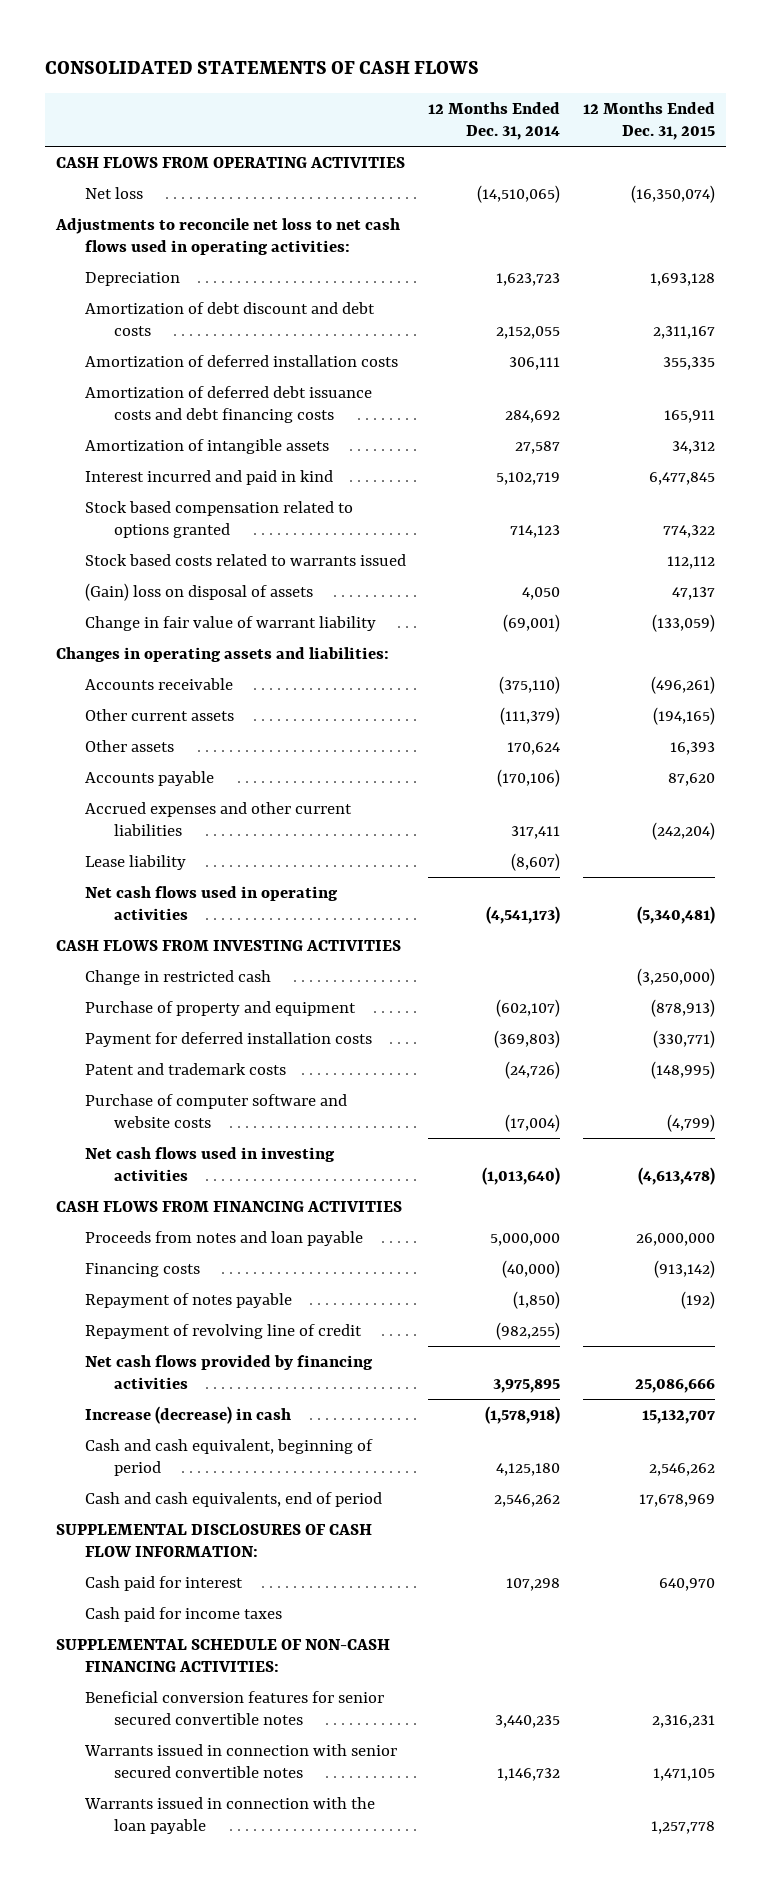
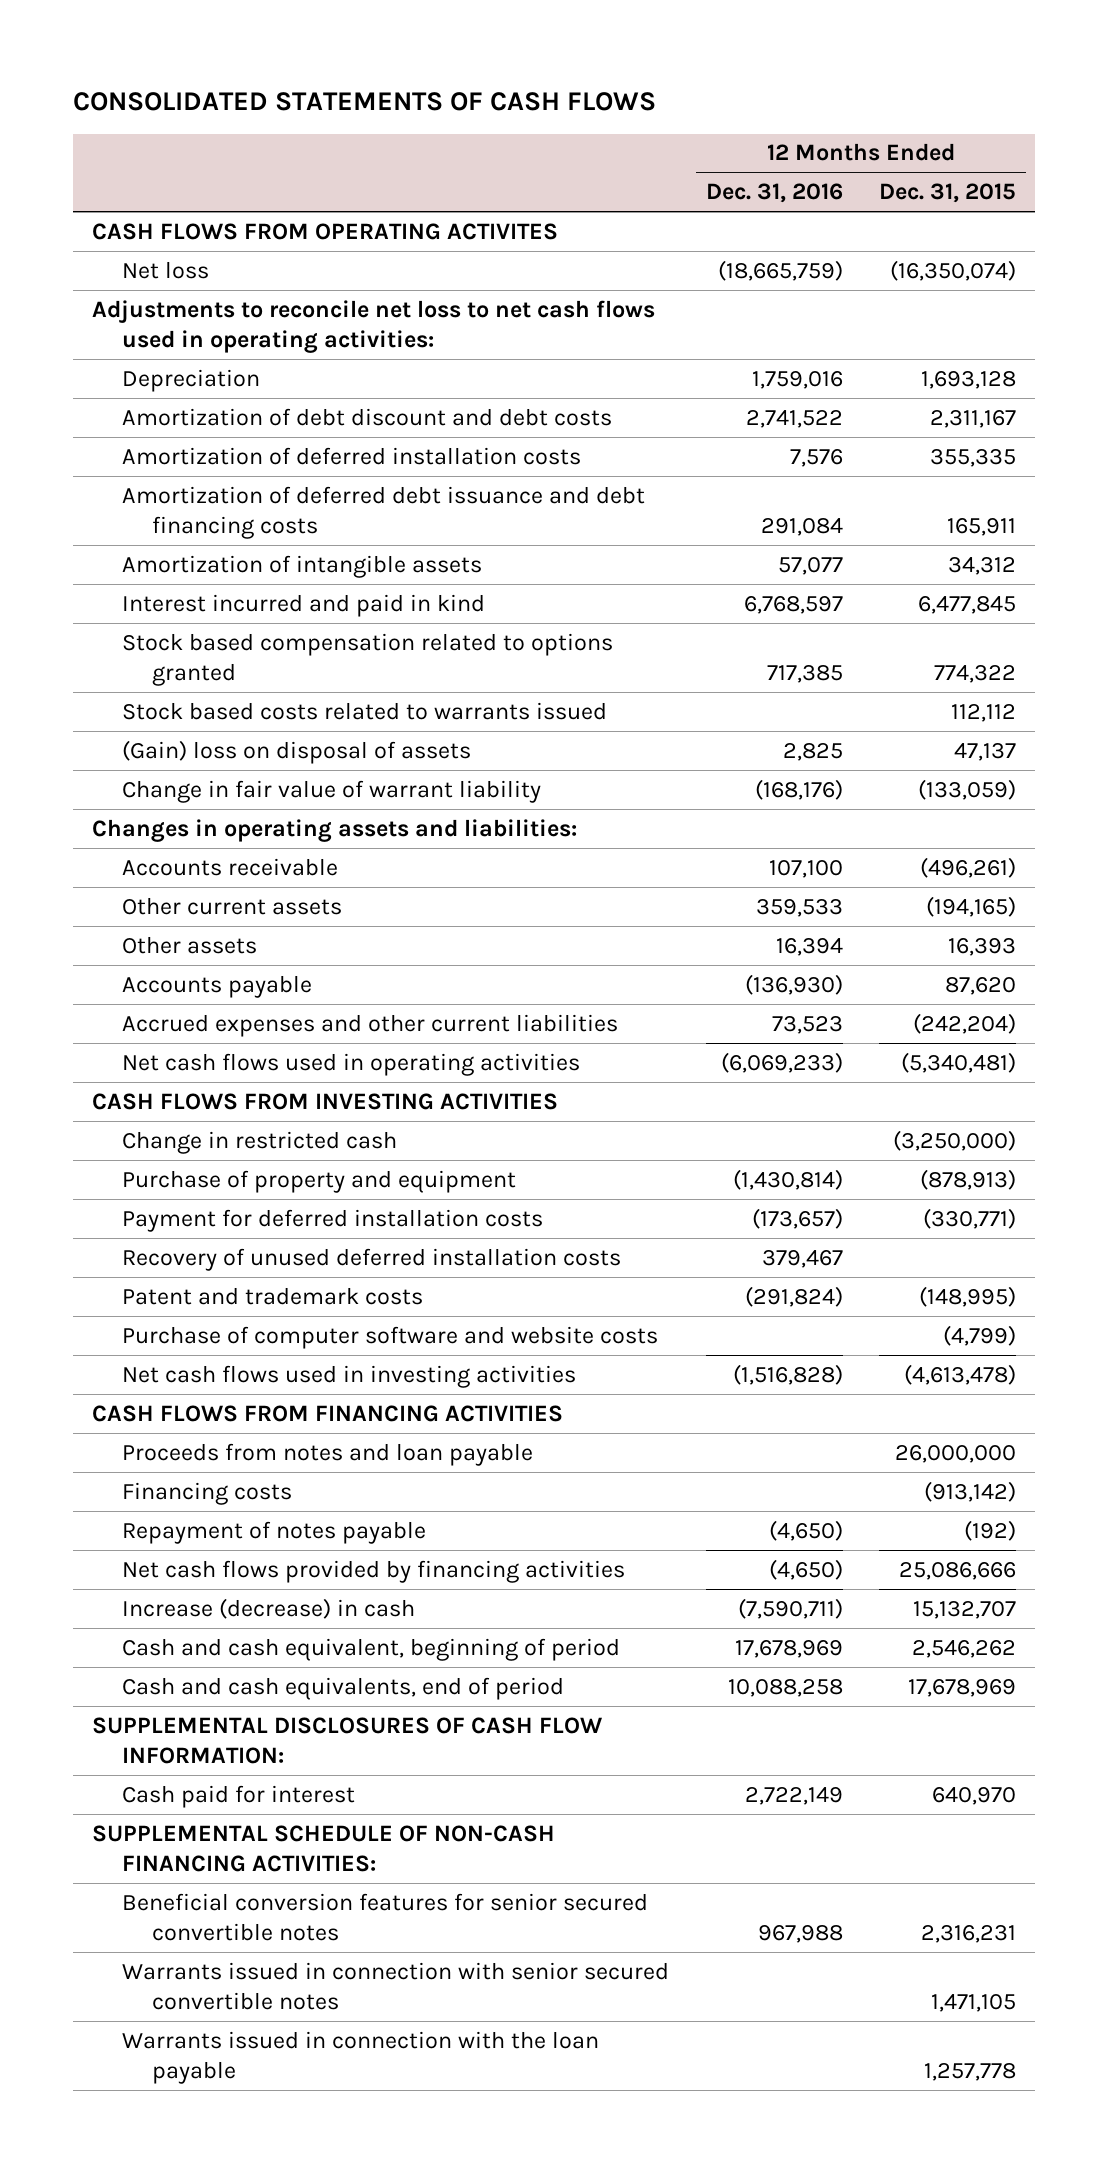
[428,102,561,141] 12 Months Ended Dec. 31, 2014 -> none
none -> [705,183,843,204] Dec. 31, 2016
[55,156,405,168] CASH FLOWS FROM OPERATING ACTIVITIES -> [91,222,558,240] CASH FLOWS FROM OPERATING ACTIVITES
[84,385,372,423] Amortization of deferred debt issuance costs and debt financing costs -> [121,485,645,539] Amortization of deferred debt issuance and debt financing costs
[84,854,186,870] Lease liability -> none
none -> [121,1247,621,1271] Recovery of unused deferred installation costs
[84,1323,362,1339] Repayment of revolving line of credit -> none
[84,1606,282,1622] Cash paid for income taxes -> none

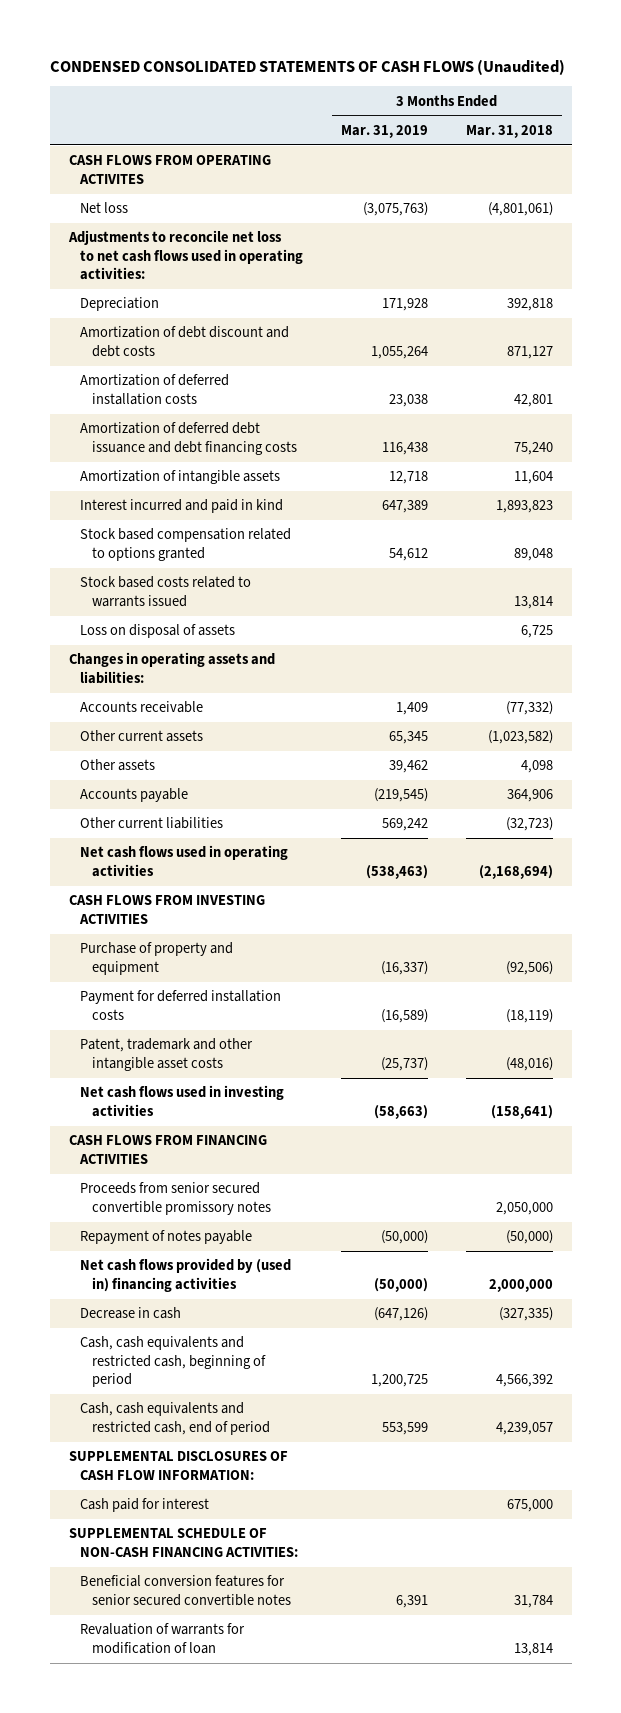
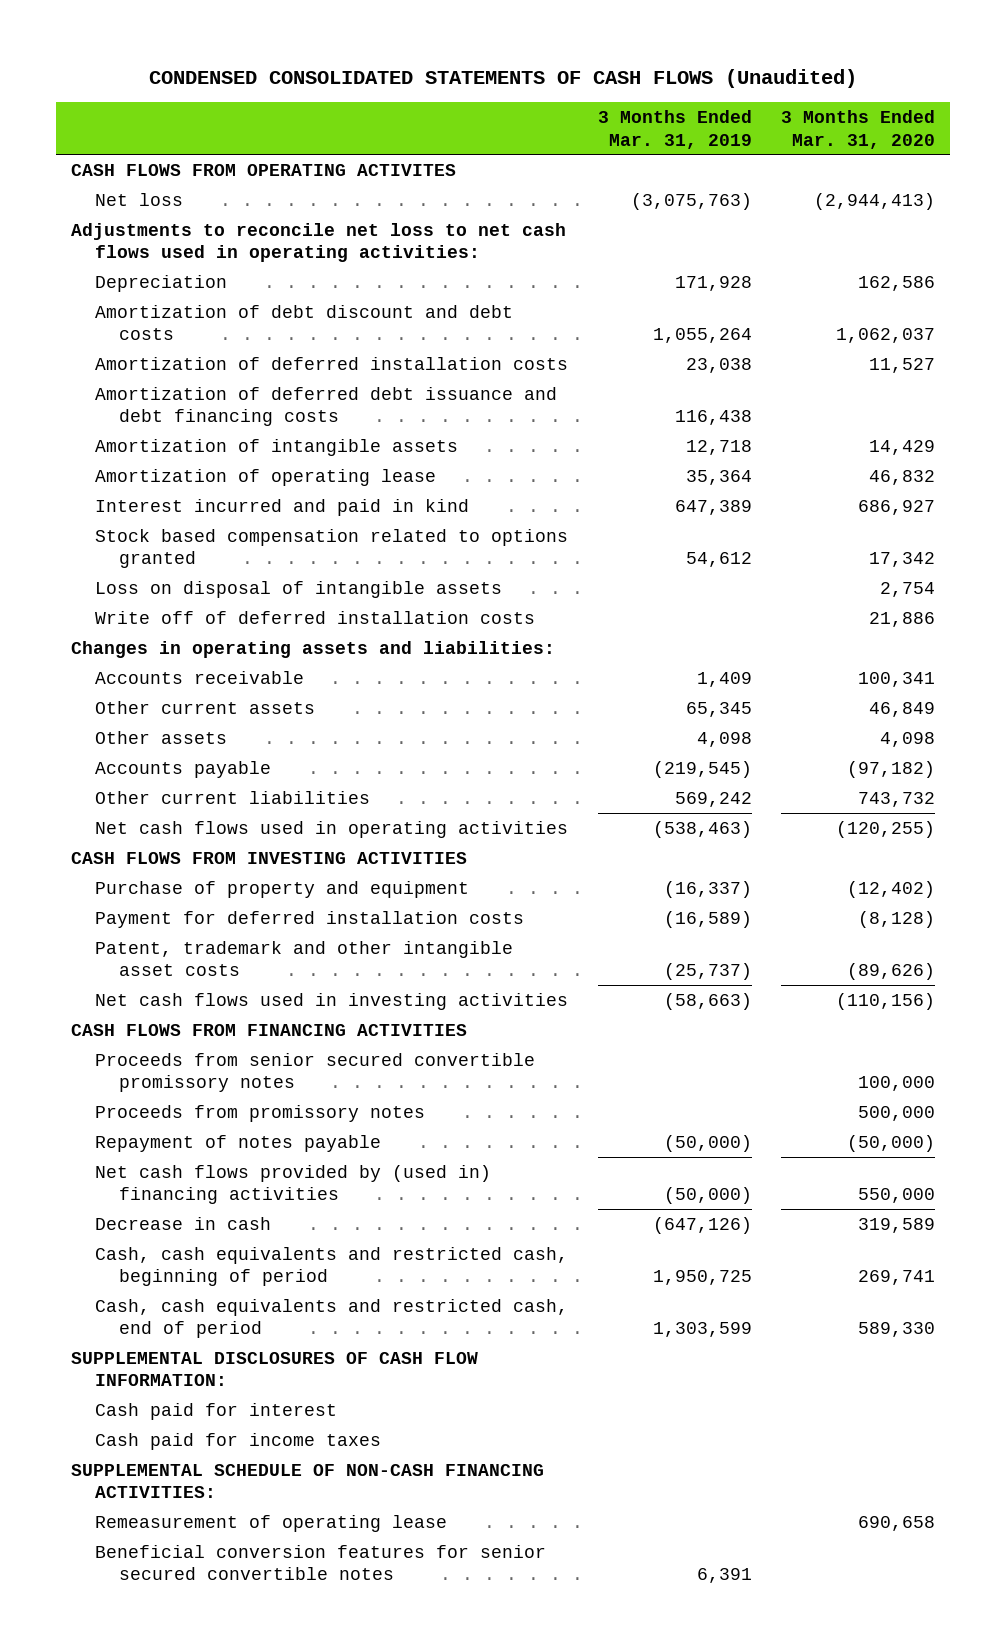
[465,124,553,138] Mar. 31, 2018 -> none
none -> [781,109,936,149] 3 Months Ended Mar. 31, 2020
none -> [95,468,437,486] Amortization of operating lease
[80,576,252,607] Stock based costs related to warrants issued -> none
[80,624,236,639] Loss on disposal of assets -> [95,580,503,598] Loss on disposal of intangible assets
none -> [95,610,536,624] Write off of deferred installation costs
[389,760,429,774] 39,462 -> [696,731,752,747] 4,098
none -> [95,1104,426,1122] Proceeds from promissory notes
[371,1374,429,1388] 1,200,725 -> [652,1270,752,1286] 1,950,725
[382,1421,429,1435] 553,599 -> [652,1322,752,1338] 1,303,599
none -> [95,1432,382,1450] Cash paid for income taxes
none -> [95,1514,448,1532] Remeasurement of operating lease
[80,1623,246,1654] Revaluation of warrants for modification of loan -> none

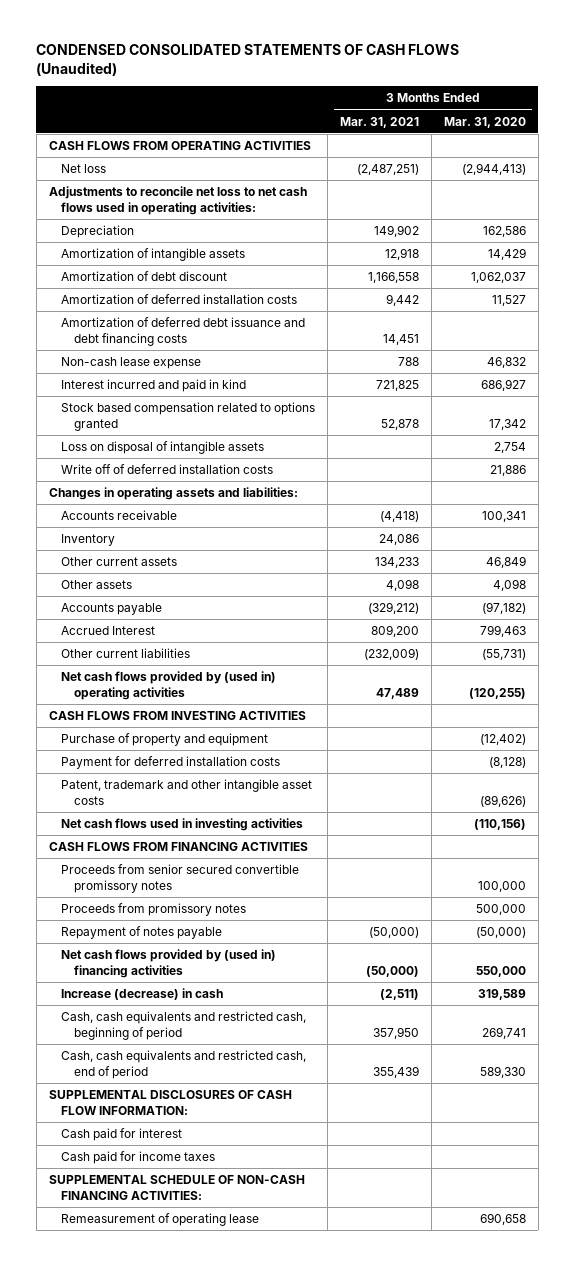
[597,109,752,149] 3 Months Ended Mar. 31, 2019 -> none
none -> [340,116,420,128] Mar. 31, 2021
[71,163,457,176] CASH FLOWS FROM OPERATING ACTIVITES -> [48,141,311,151] CASH FLOWS FROM OPERATING ACTIVITIES
[95,438,459,456] Amortization of intangible assets -> [61,248,246,262] Amortization of intangible assets
[95,304,514,341] Amortization of debt discount and debt costs -> [61,271,228,282] Amortization of debt discount
[95,468,437,486] Amortization of operating lease -> [61,357,202,370] Non-cash lease expense
none -> [61,534,116,547] Inventory
none -> [61,626,156,636] Accrued Interest
[858,791,936,807] 743,732 -> [481,649,526,661] (55,731)
[95,820,569,838] Net cash flows used in operating activities -> [61,671,277,700] Net cash flows provided by (used in) operating activities
[95,1216,272,1230] Decrease in cash -> [61,988,224,1001] Increase (decrease) in cash
[95,1544,547,1581] Beneficial conversion features for senior secured convertible notes -> none

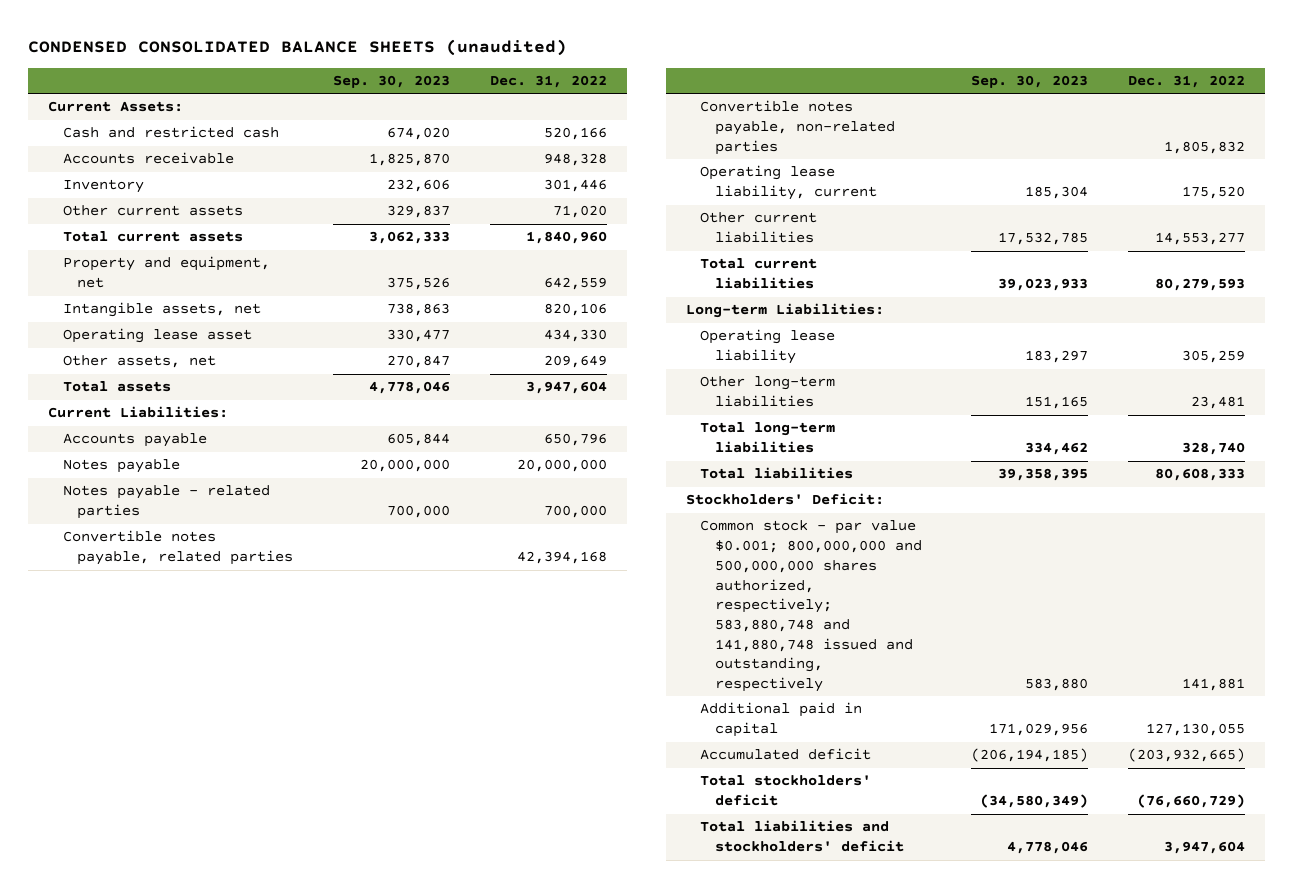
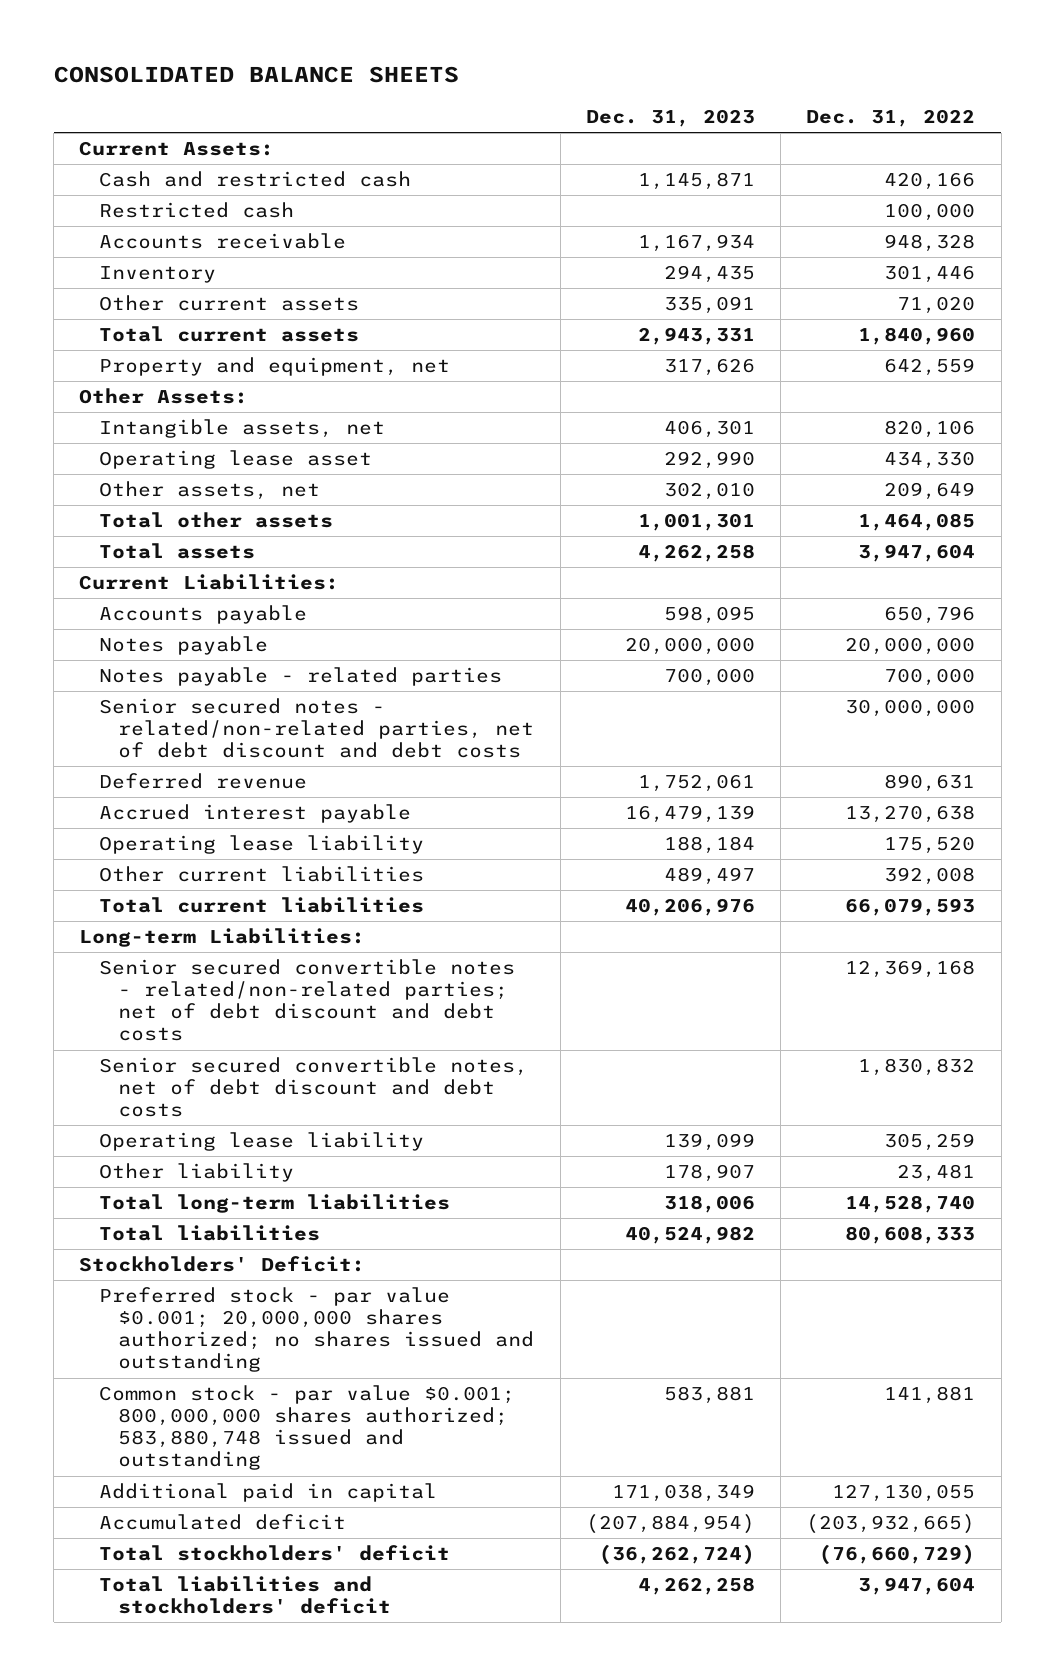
[28,39,568,57] CONDENSED CONSOLIDATED BALANCE SHEETS (unaudited) -> [53,66,459,84] CONSOLIDATED BALANCE SHEETS
[332,75,450,89] Sep. 30, 2023 -> none
none -> [585,109,755,128] Dec. 31, 2023
[544,127,608,141] 520,166 -> [884,172,976,191] 420,166
none -> [98,202,294,219] Restricted cash
none -> [79,388,249,405] Other Assets:
none -> [98,512,333,529] Total other assets
[62,530,293,566] Convertible notes payable, related parties -> none
[700,100,895,155] Convertible notes payable, non-related parties -> none
none -> [98,698,535,759] Senior secured notes - related/non-related parties, net of debt discount and debt costs
none -> [98,773,307,790] Deferred revenue
none -> [98,804,411,824] Accrued interest payable
[700,165,877,201] Operating lease liability, current -> [98,835,424,855] Operating lease liability
[1154,232,1245,246] 14,553,277 -> [884,867,976,886] 392,008
[1154,278,1245,292] 80,279,593 -> [845,898,976,917] 66,079,593
none -> [98,959,515,1042] Senior secured convertible notes - related/non-related parties; net of debt discount and debt costs
none -> [98,1057,528,1118] Senior secured convertible notes, net of debt discount and debt costs
[700,376,836,408] Other long-term liabilities -> [98,1163,294,1183] Other liability
[1181,442,1245,456] 328,740 -> [845,1195,976,1214] 14,528,740
none -> [98,1287,535,1373] Preferred stock - par value $0.001; 20,000,000 shares authorized; no shares issued and outstanding
[700,520,922,692] Common stock - par value $0.001; 800,000,000 and 500,000,000 shares authorized, respectively; 583,880,748 and 141,880,748 issued and outstanding, respectively -> [98,1385,515,1471] Common stock - par value $0.001; 800,000,000 shares authorized; 583,880,748 issued and outstanding

